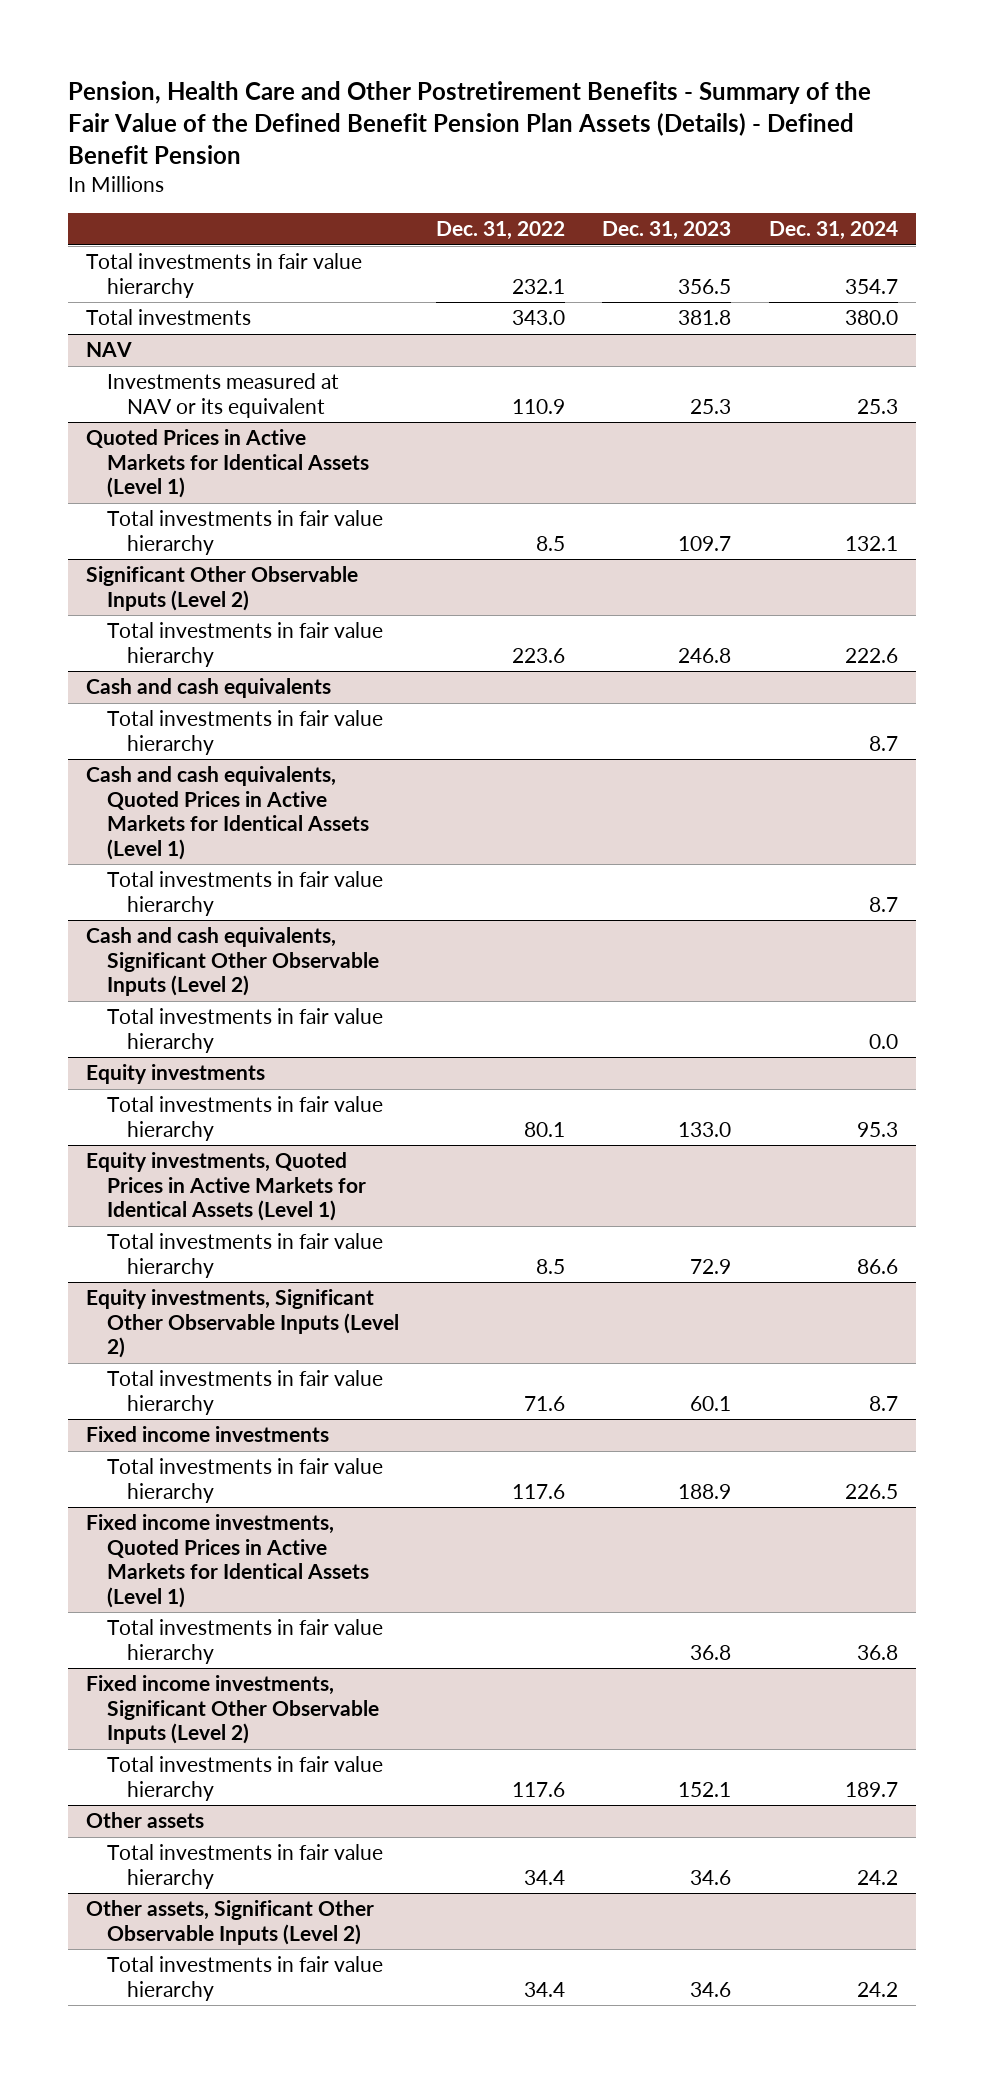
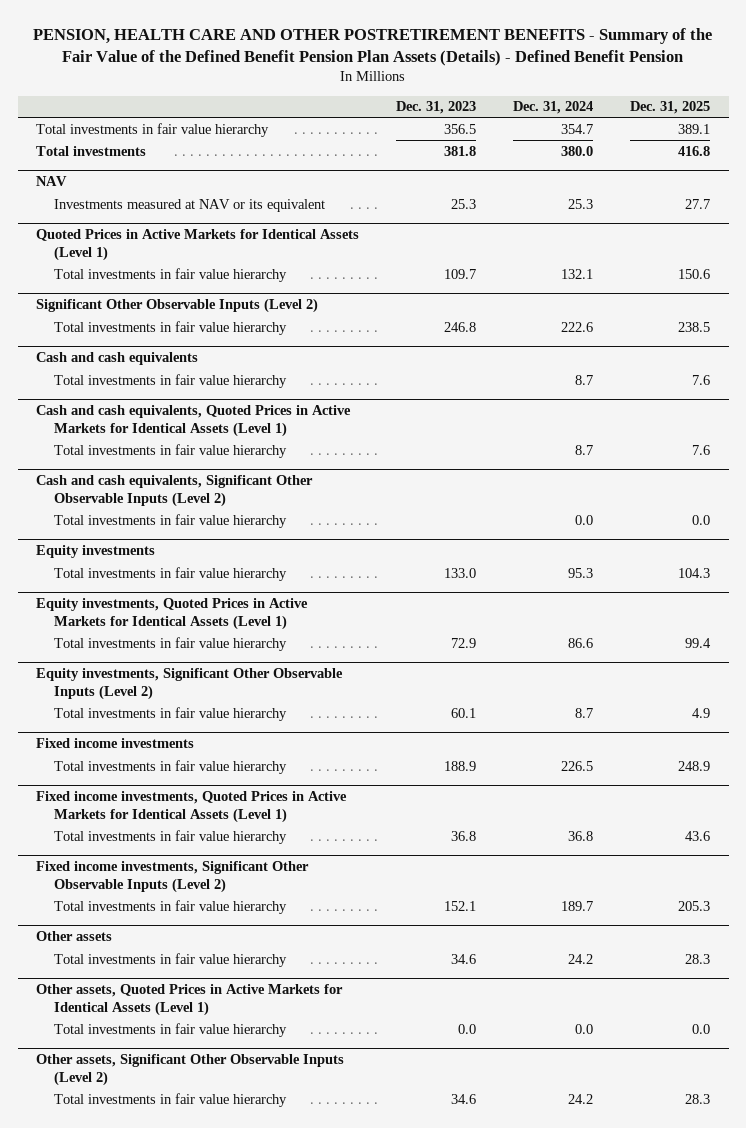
[67,80,871,165] Pension, Health Care and Other Postretirement Benefits - Summary of the Fair Value of the Defined Benefit Pension Plan Assets (Details) - Defined Benefit Pension -> [33,27,713,66] PENSION, HEALTH CARE AND OTHER POSTRETIREMENT BENEFITS - Summary of the Fair Value of the Defined Benefit Pension Plan Assets (Details) - Defined Benefit Pension
[435,221,565,241] Dec. 31, 2022 -> none
none -> [630,101,711,115] Dec. 31, 2025
none -> [36,984,344,1016] Other assets, Quoted Prices in Active Markets for Identical Assets (Level 1)
none -> [53,1022,287,1037] Total investments in fair value hierarchy

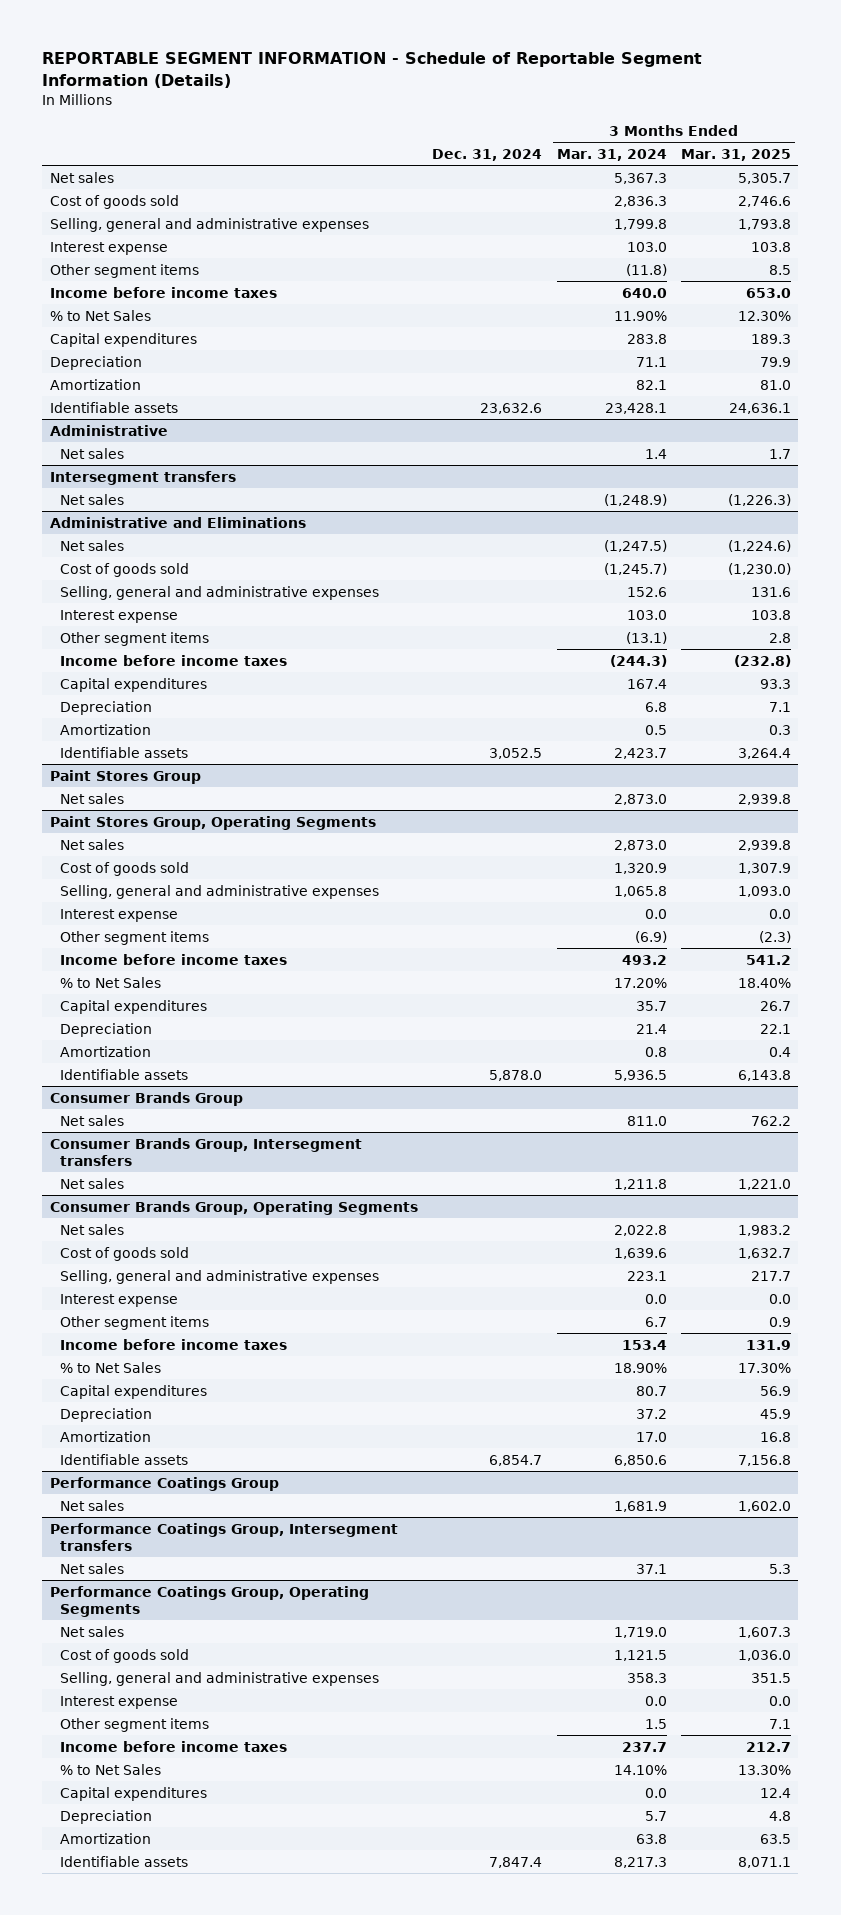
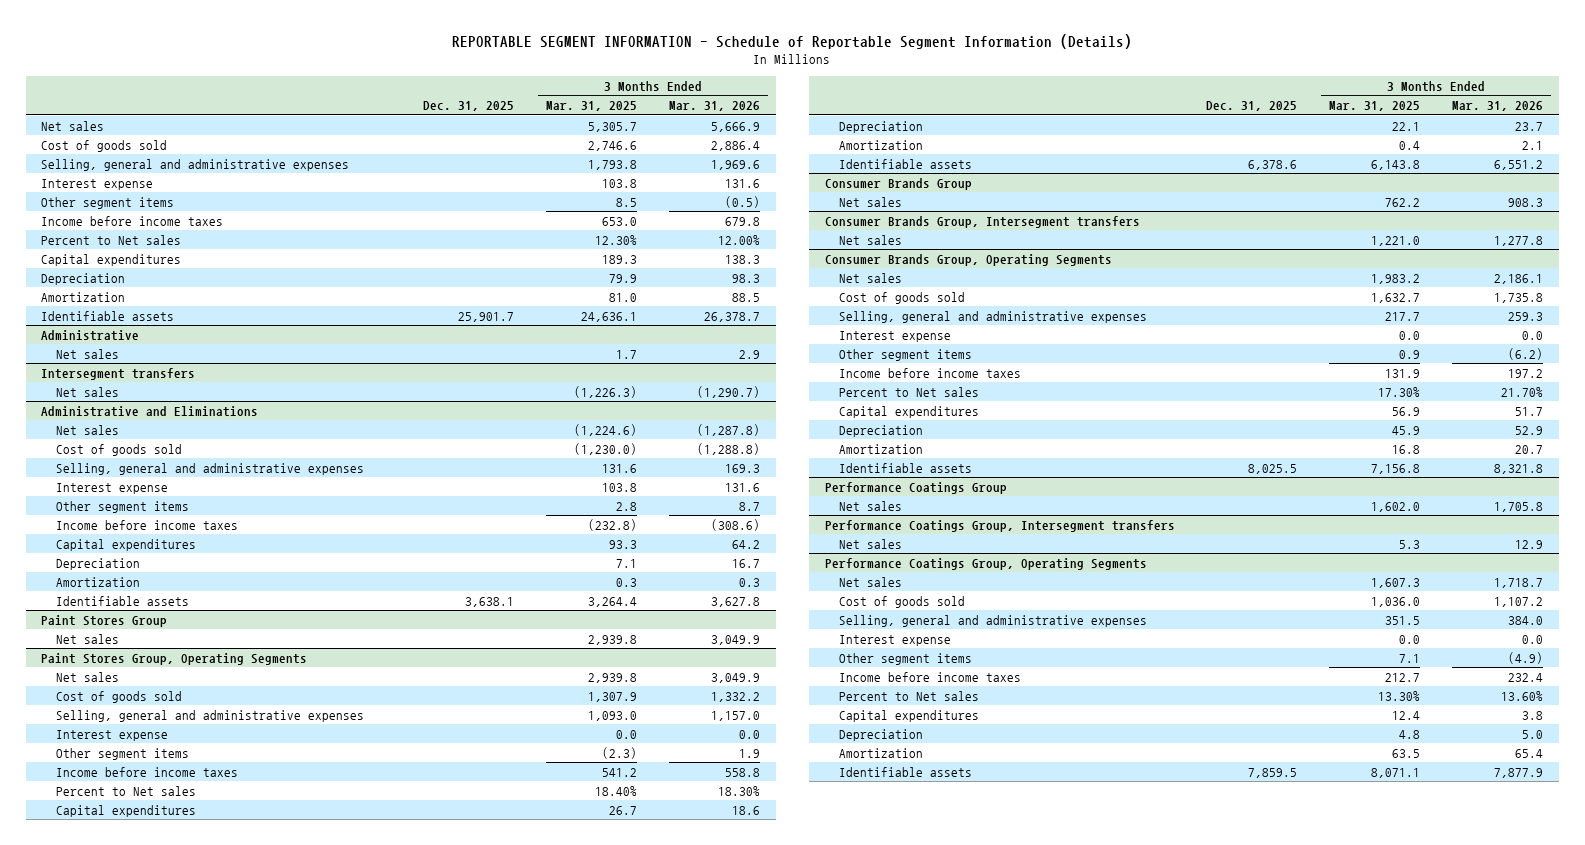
[432,149,543,162] Dec. 31, 2024 -> none
[556,149,667,162] Mar. 31, 2024 -> none
none -> [423,101,515,112] Dec. 31, 2025
none -> [669,101,761,112] Mar. 31, 2026
[49,309,151,321] % to Net Sales -> [41,234,182,245] Percent to Net sales
[60,976,162,988] % to Net Sales -> [56,785,197,796] Percent to Net sales
[60,1361,162,1373] % to Net Sales -> [839,386,980,397] Percent to Net sales
[60,1763,162,1775] % to Net Sales -> [839,690,980,701] Percent to Net sales

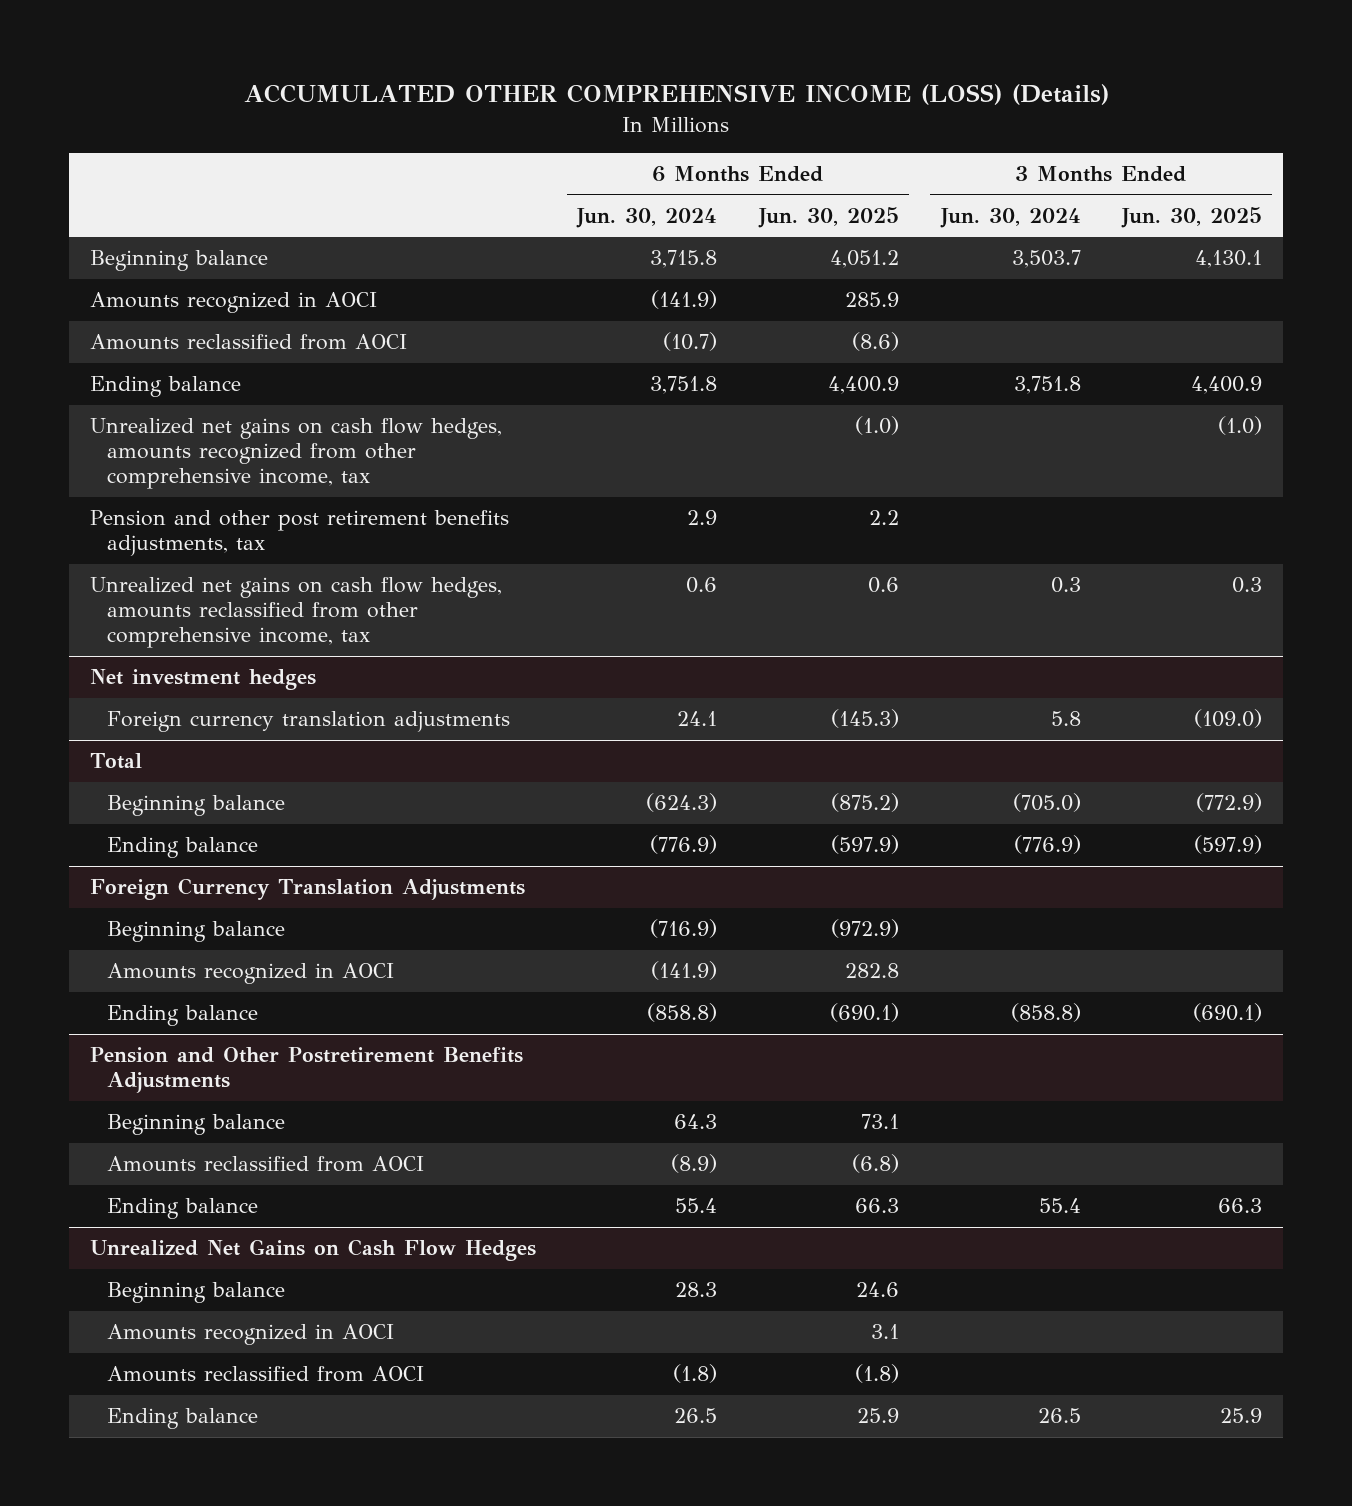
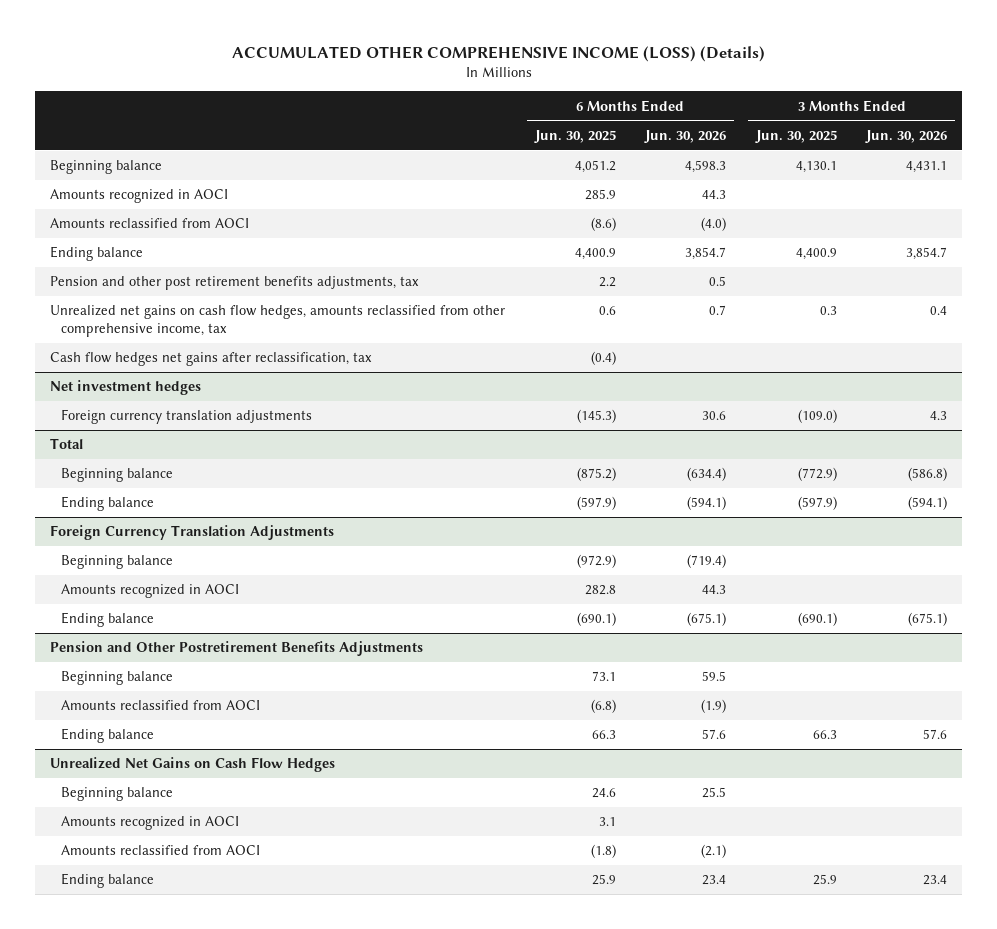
[576,207,718,228] Jun. 30, 2024 -> none
[939,207,1081,228] Jun. 30, 2024 -> none
none -> [644,129,727,143] Jun. 30, 2026
none -> [865,129,948,143] Jun. 30, 2026
[89,418,502,490] Unrealized net gains on cash flow hedges, amounts recognized from other comprehensive income, tax -> none
none -> [50,352,373,367] Cash flow hedges net gains after reclassification, tax

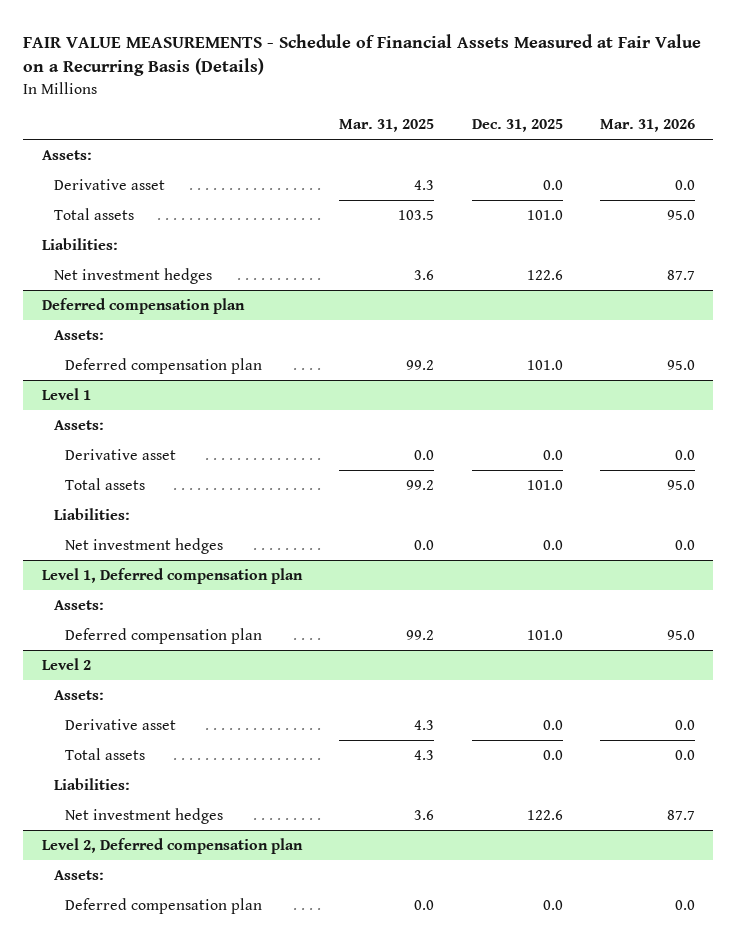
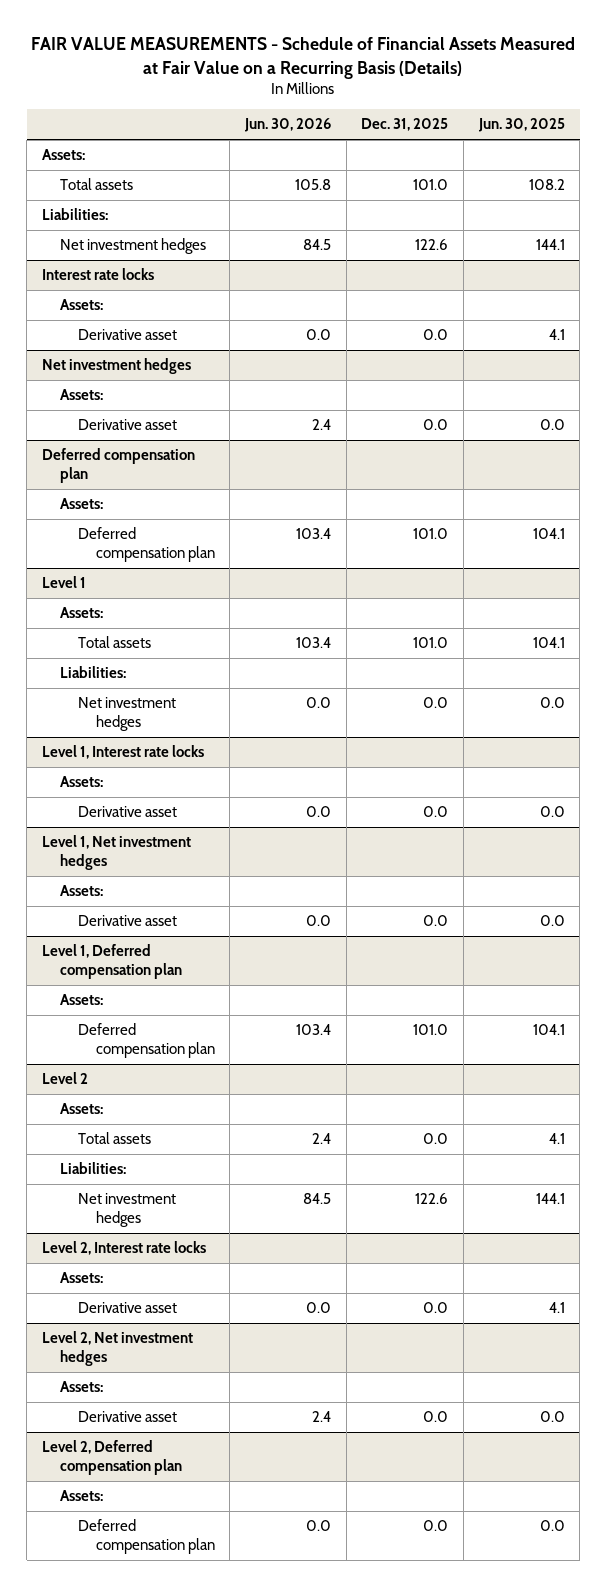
[339,119,435,133] Mar. 31, 2025 -> none
[599,119,695,133] Mar. 31, 2026 -> none
none -> [243,118,331,133] Jun. 30, 2026
none -> [477,118,565,133] Jun. 30, 2025
[53,178,165,190] Derivative asset -> none
none -> [41,268,154,281] Interest rate locks
none -> [59,299,103,311] Assets:
none -> [77,329,177,341] Derivative asset
none -> [41,358,191,375] Net investment hedges
none -> [59,389,103,401] Assets:
none -> [77,419,177,431] Derivative asset
[65,448,177,460] Derivative asset -> none
none -> [41,745,204,760] Level 1, Interest rate locks
none -> [59,776,103,788] Assets:
none -> [77,806,177,818] Derivative asset
none -> [41,835,191,871] Level 1, Net investment hedges
none -> [59,885,103,897] Assets:
none -> [77,915,177,927] Derivative asset
[65,718,177,730] Derivative asset -> none
none -> [41,1241,206,1256] Level 2, Interest rate locks
none -> [59,1272,103,1284] Assets:
none -> [77,1302,177,1314] Derivative asset
none -> [41,1331,193,1367] Level 2, Net investment hedges
none -> [59,1381,103,1393] Assets:
none -> [77,1411,177,1423] Derivative asset

